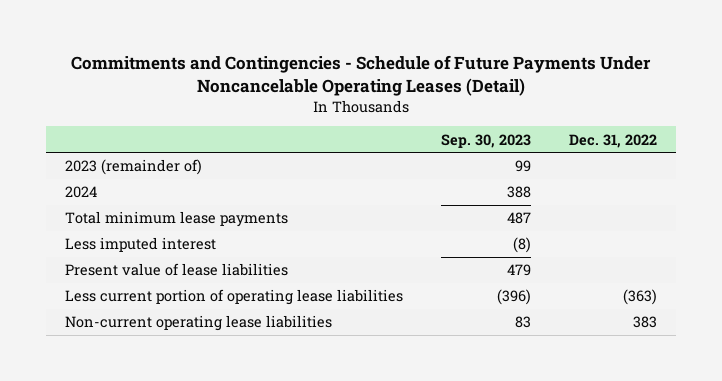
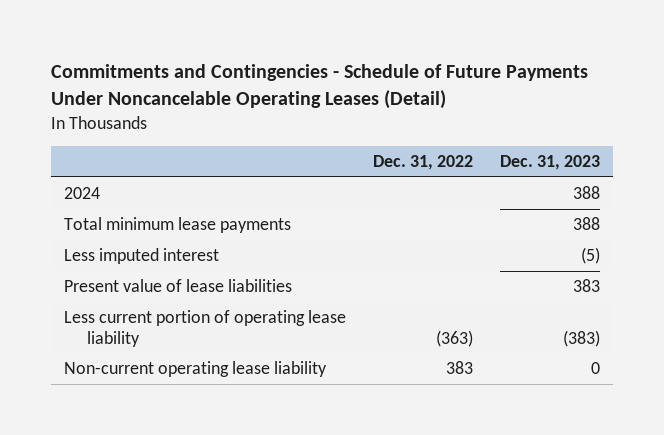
[441,133,532,148] Sep. 30, 2023 -> none
none -> [499,155,600,171] Dec. 31, 2023
[65,159,203,176] 2023 (remainder of) -> none
[65,289,404,306] Less current portion of operating lease liabilities -> [63,309,346,347] Less current portion of operating lease liability
[65,315,333,332] Non-current operating lease liabilities -> [63,360,327,377] Non-current operating lease liability

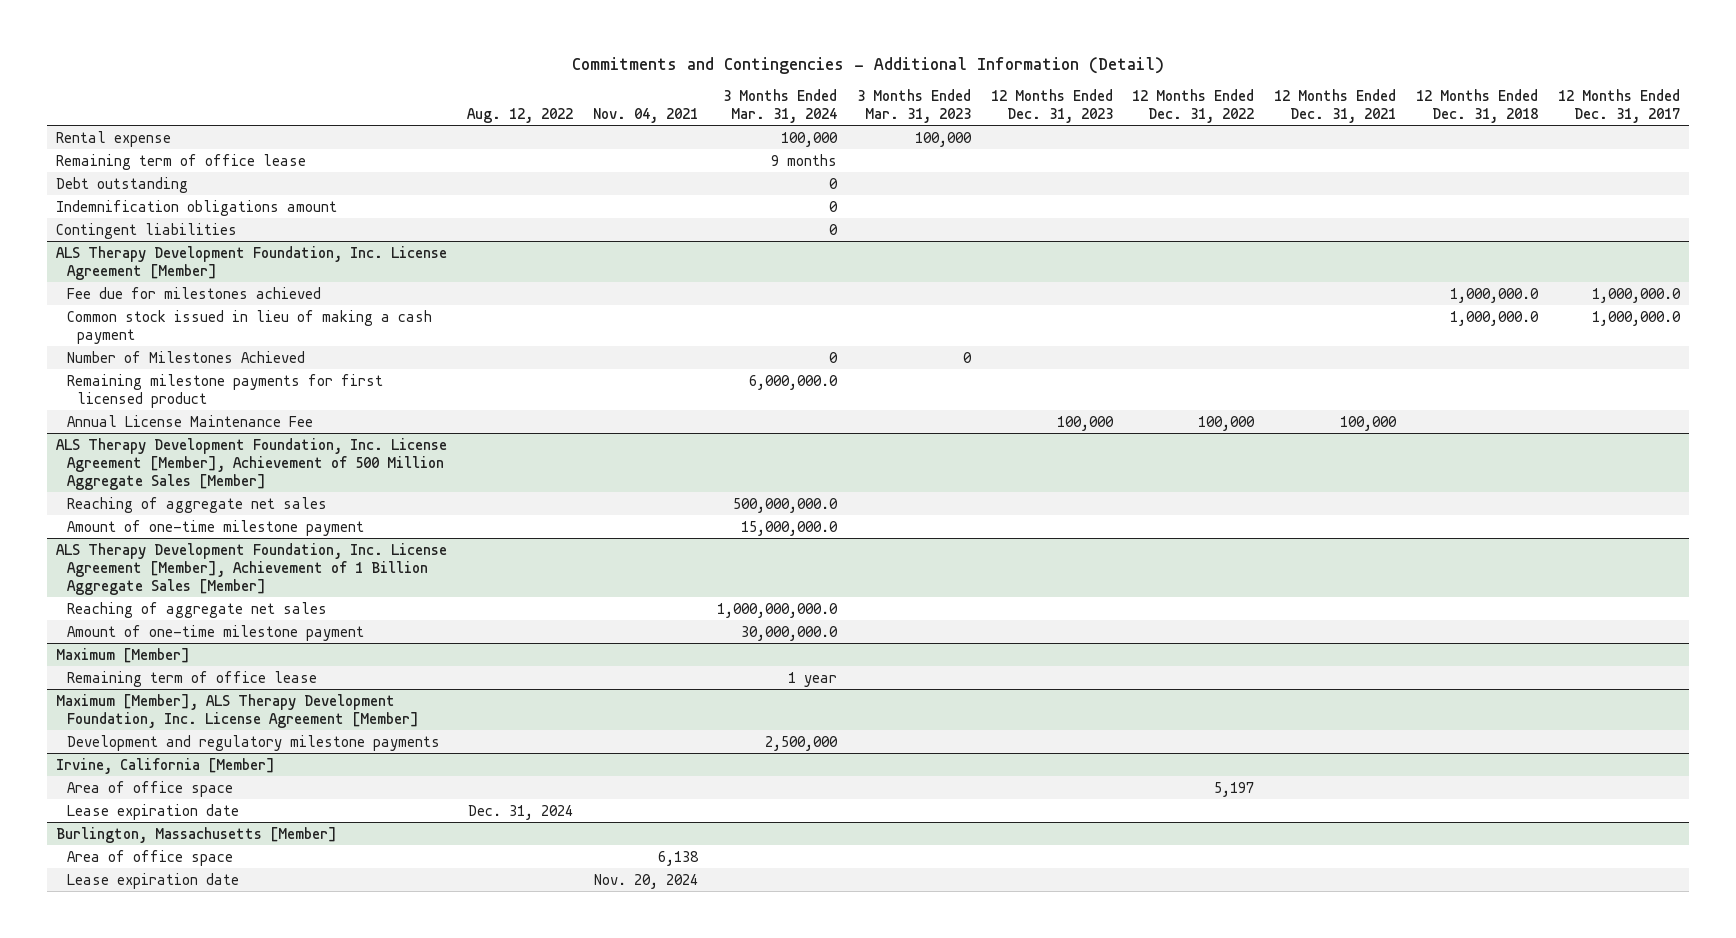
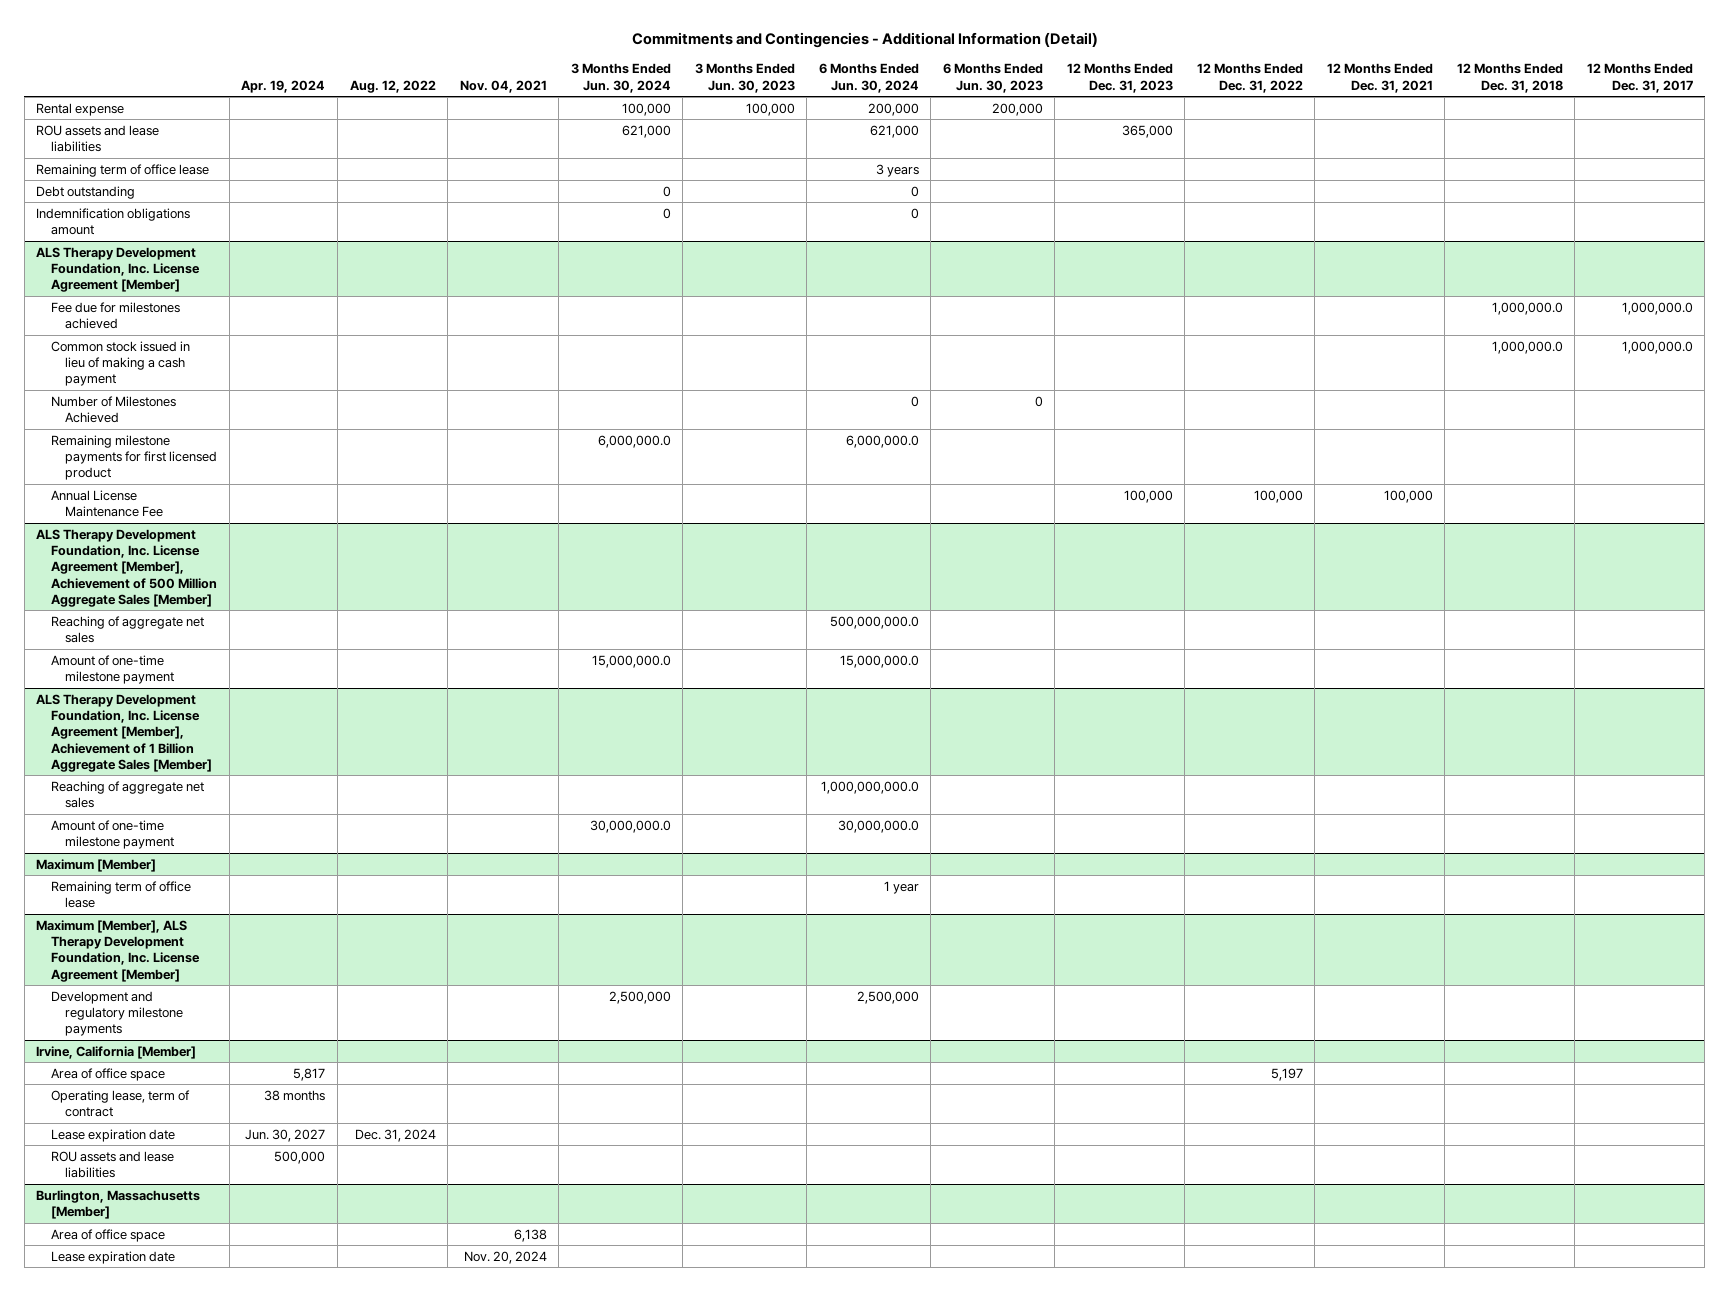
[723,89,838,124] 3 Months Ended Mar. 31, 2024 -> none
[857,89,972,124] 3 Months Ended Mar. 31, 2023 -> none
none -> [241,79,326,93] Apr. 19, 2024
none -> [570,63,671,93] 3 Months Ended Jun. 30, 2024
none -> [694,63,795,93] 3 Months Ended Jun. 30, 2023
none -> [818,63,919,93] 6 Months Ended Jun. 30, 2024
none -> [942,63,1043,93] 6 Months Ended Jun. 30, 2023
none -> [36,124,160,153] ROU assets and lease liabilities
[56,222,238,239] Contingent liabilities -> none
none -> [50,1089,190,1118] Operating lease, term of contract
none -> [50,1150,174,1179] ROU assets and lease liabilities

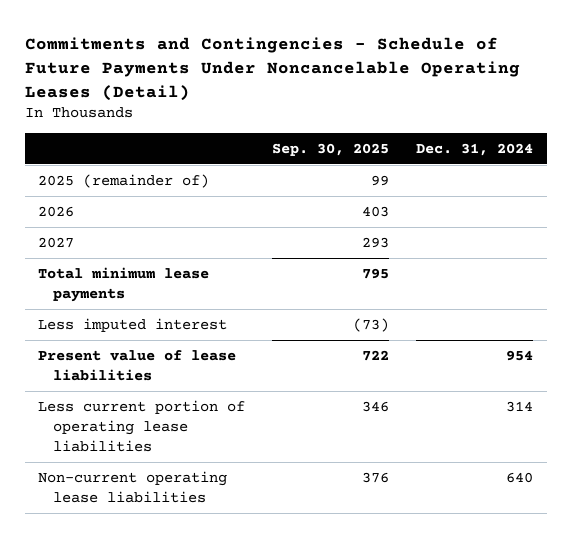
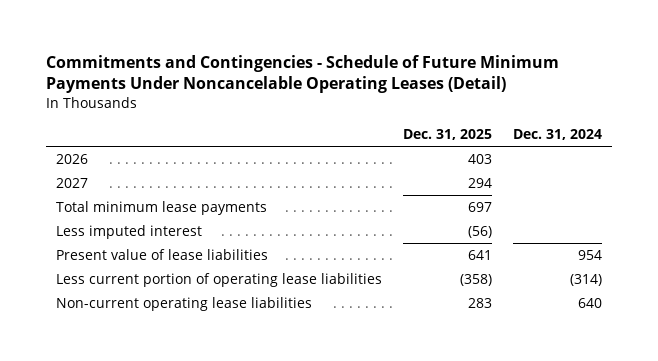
[24,36,520,101] Commitments and Contingencies - Schedule of Future Payments Under Noncancelable Operating Leases (Detail) -> [45,54,559,94] Commitments and Contingencies - Schedule of Future Minimum Payments Under Noncancelable Operating Leases (Detail)
[272,142,390,156] Sep. 30, 2025 -> none
none -> [402,129,492,141] Dec. 31, 2025
[38,174,210,189] 2025 (remainder of) -> none
[506,401,534,413] 314 -> [569,274,602,287] (314)

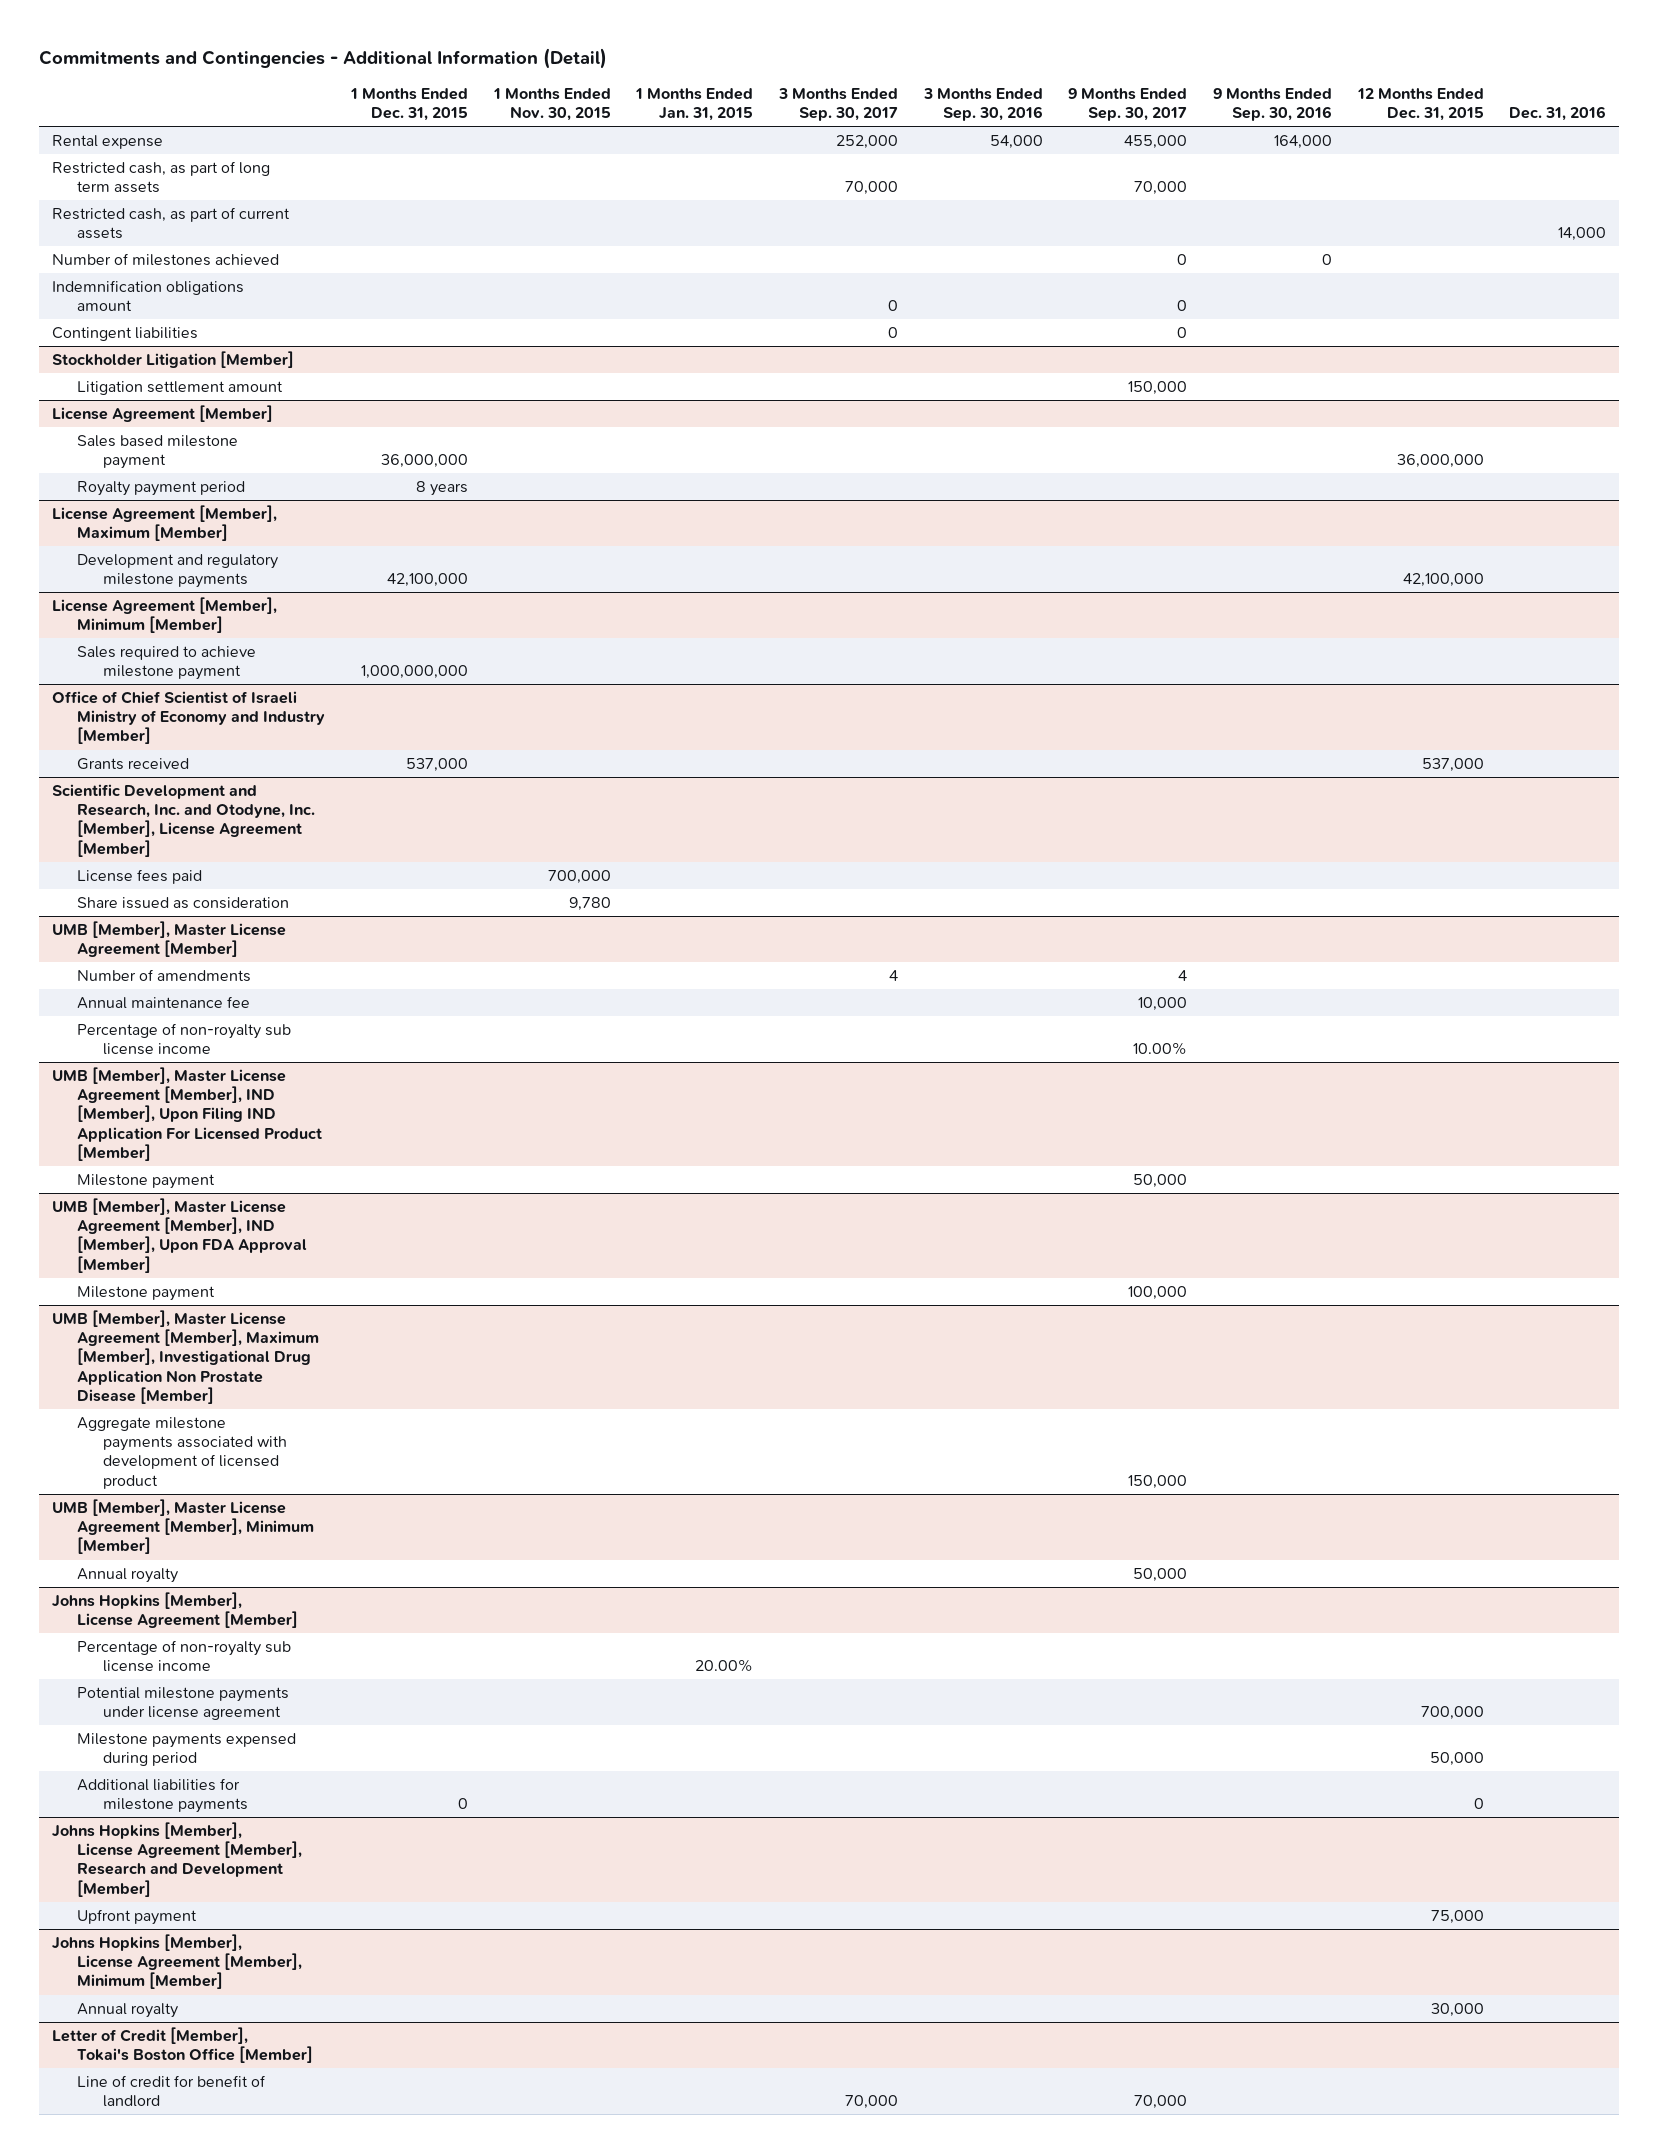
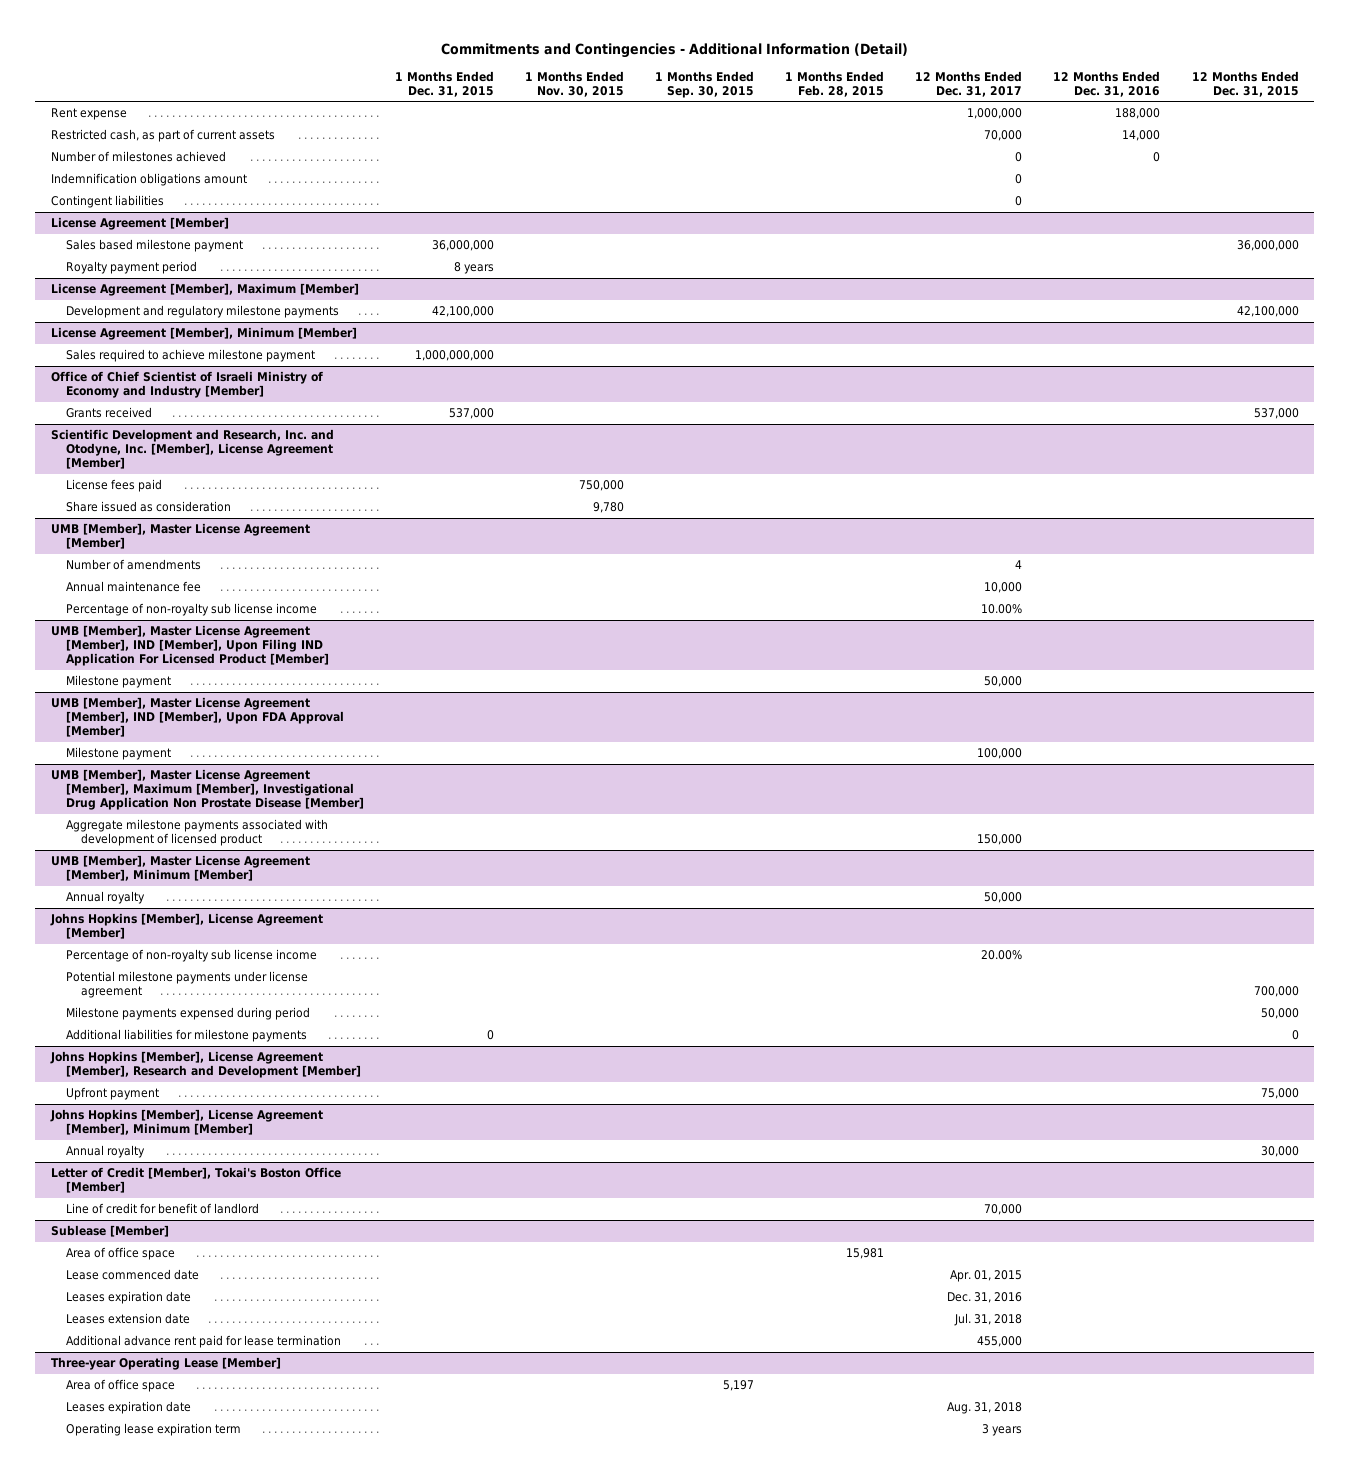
[635,88,754,122] 1 Months Ended Jan. 31, 2015 -> none
[777,88,898,122] 3 Months Ended Sep. 30, 2017 -> none
[922,88,1043,122] 3 Months Ended Sep. 30, 2016 -> none
[1068,88,1188,122] 9 Months Ended Sep. 30, 2017 -> none
[1212,88,1332,122] 9 Months Ended Sep. 30, 2016 -> none
[1509,106,1607,122] Dec. 31, 2016 -> none
none -> [655,70,755,98] 1 Months Ended Sep. 30, 2015
none -> [785,70,885,97] 1 Months Ended Feb. 28, 2015
none -> [915,70,1023,97] 12 Months Ended Dec. 31, 2017
none -> [1053,70,1161,97] 12 Months Ended Dec. 31, 2016
[51,161,270,194] Restricted cash, as part of long term assets -> none
[51,135,163,150] Rental expense -> [50,108,127,121] Rent expense
[51,351,294,369] Stockholder Litigation [Member] -> none
[77,381,284,396] Litigation settlement amount -> none
[547,870,611,885] 700,000 -> [578,480,624,492] 750,000
none -> [50,1225,169,1238] Sublease [Member]
none -> [65,1247,175,1261] Area of office space
none -> [65,1269,199,1281] Lease commenced date
none -> [65,1291,191,1305] Leases expiration date
none -> [65,1313,190,1325] Leases extension date
none -> [65,1335,341,1349] Additional advance rent paid for lease termination
none -> [50,1357,281,1371] Three-year Operating Lease [Member]
none -> [65,1379,175,1393] Area of office space
none -> [65,1401,191,1415] Leases expiration date
none -> [65,1423,241,1437] Operating lease expiration term

